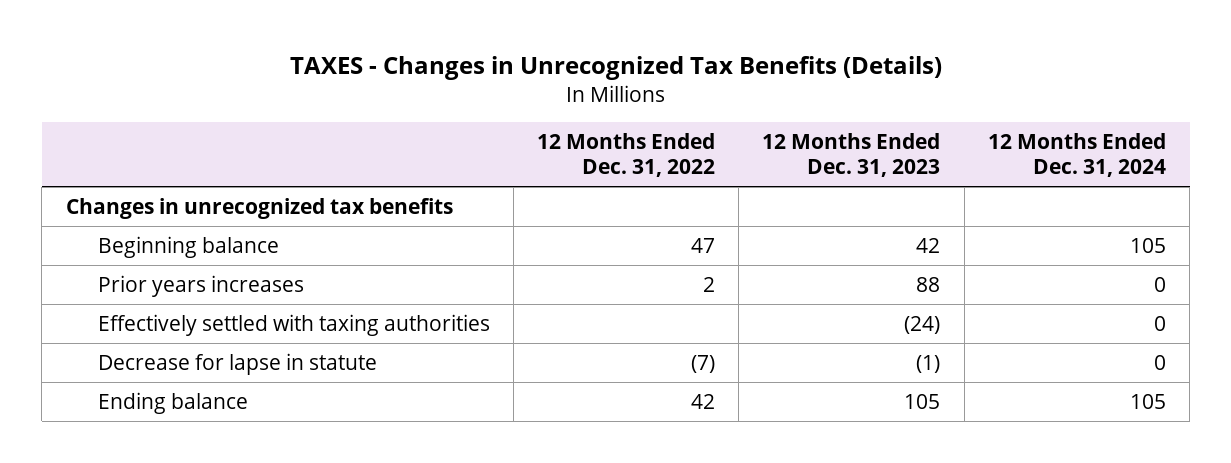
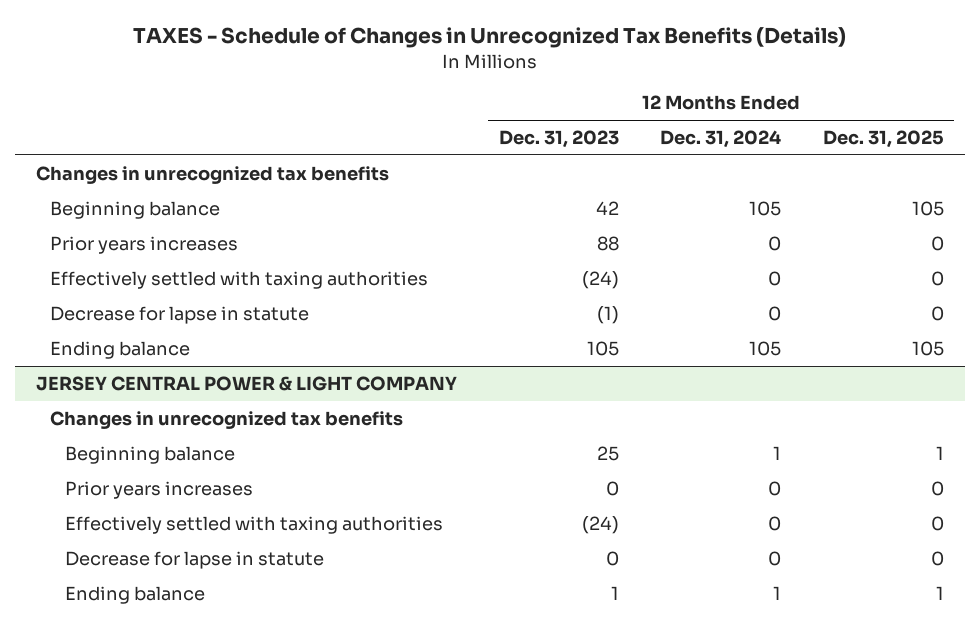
[289,55,942,80] TAXES - Changes in Unrecognized Tax Benefits (Details) -> [133,27,847,49] TAXES - Schedule of Changes in Unrecognized Tax Benefits (Details)
[536,133,715,178] 12 Months Ended Dec. 31, 2022 -> none
none -> [822,129,944,148] Dec. 31, 2025
none -> [36,375,458,391] JERSEY CENTRAL POWER & LIGHT COMPANY
none -> [50,410,404,429] Changes in unrecognized tax benefits
none -> [64,445,235,464] Beginning balance
none -> [64,480,253,499] Prior years increases
none -> [64,515,443,534] Effectively settled with taxing authorities
none -> [64,550,324,569] Decrease for lapse in statute
none -> [64,585,205,604] Ending balance

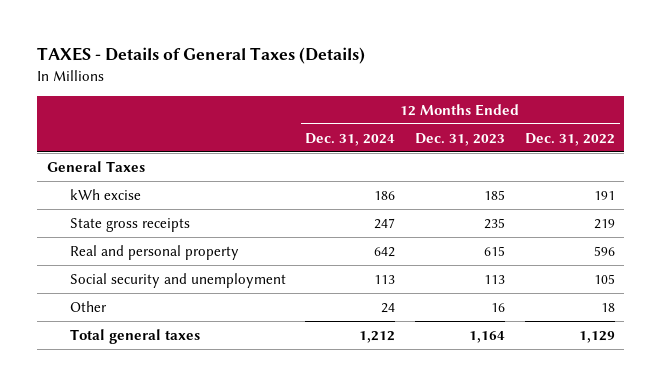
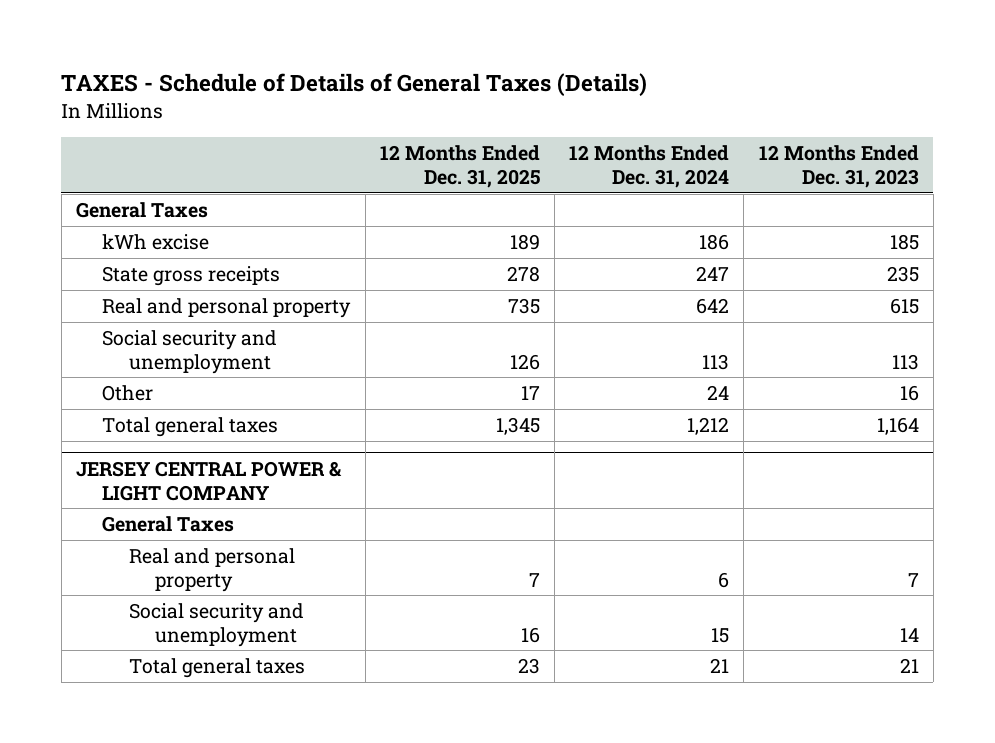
[37,47,366,65] TAXES - Details of General Taxes (Details) -> [61,73,648,97] TAXES - Schedule of Details of General Taxes (Details)
[524,132,615,146] Dec. 31, 2022 -> none
none -> [379,144,540,188] 12 Months Ended Dec. 31, 2025
none -> [75,460,342,501] JERSEY CENTRAL POWER & LIGHT COMPANY
none -> [102,515,235,532] General Taxes
none -> [128,547,295,592] Real and personal property
none -> [128,602,304,647] Social security and unemployment
none -> [128,657,305,678] Total general taxes

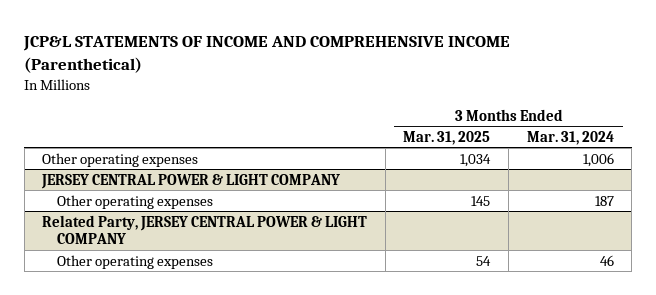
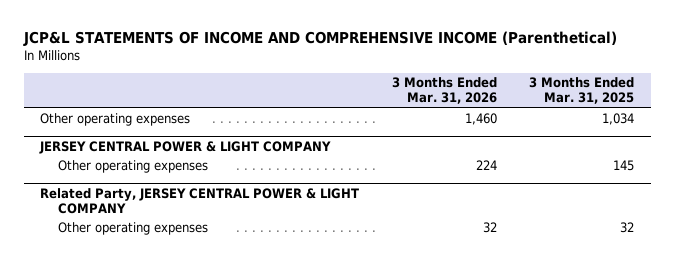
[526,130,614,145] Mar. 31, 2024 -> none
none -> [391,77,497,105] 3 Months Ended Mar. 31, 2026
[476,255,492,266] 54 -> [620,222,635,234] 32

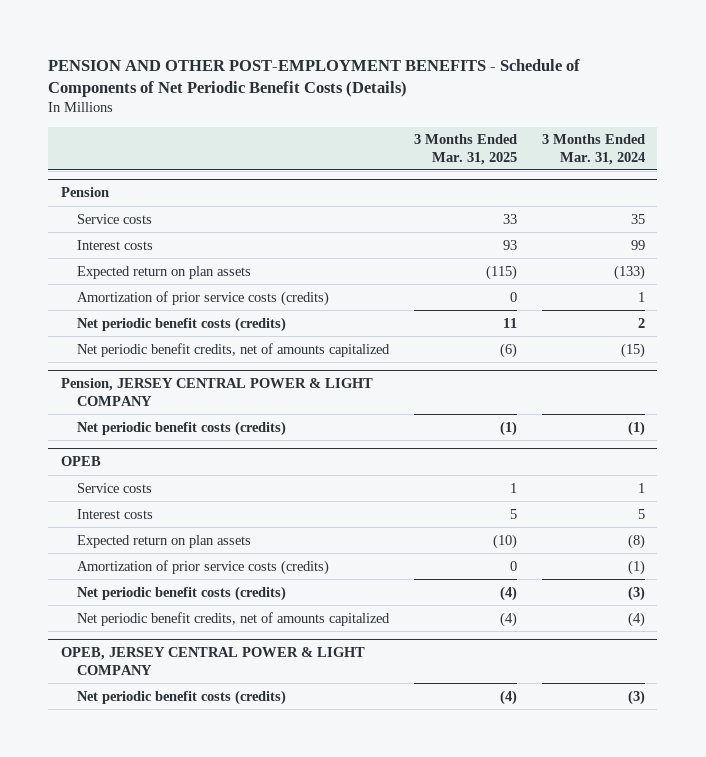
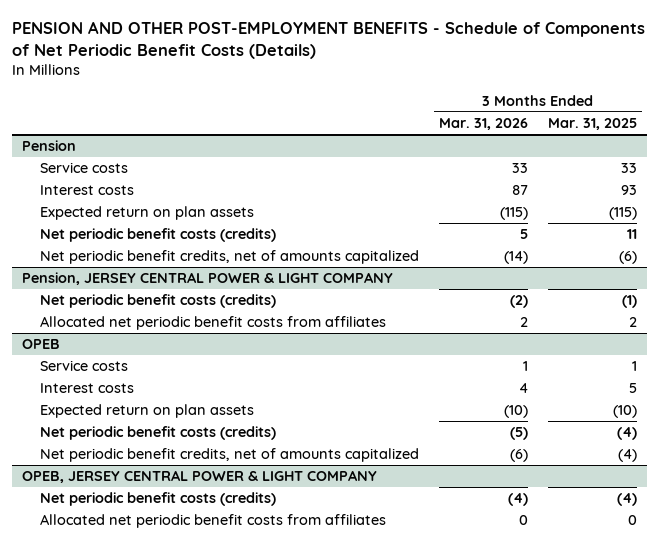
[541,134,645,165] 3 Months Ended Mar. 31, 2024 -> none
none -> [439,118,529,131] Mar. 31, 2026
[77,290,330,306] Amortization of prior service costs (credits) -> none
none -> [40,316,387,331] Allocated net periodic benefit costs from affiliates
[77,559,330,575] Amortization of prior service costs (credits) -> none
none -> [40,514,387,529] Allocated net periodic benefit costs from affiliates

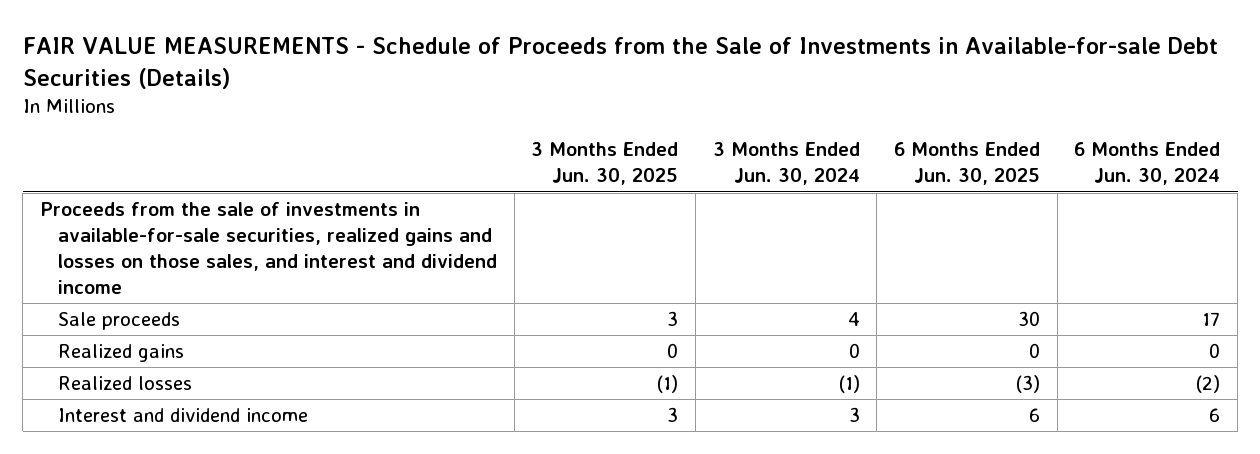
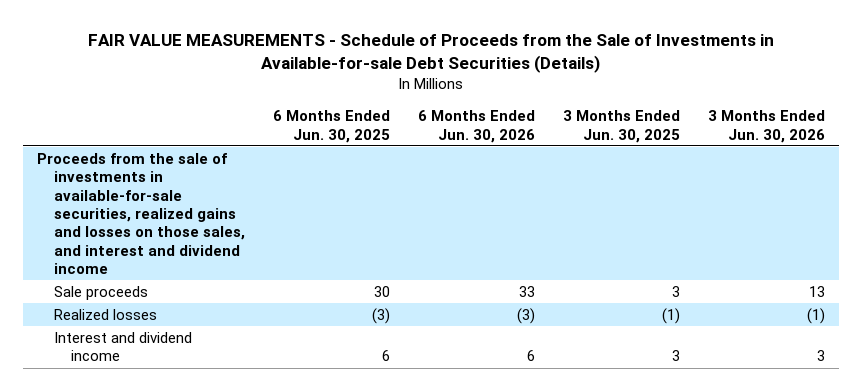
[712,142,860,186] 3 Months Ended Jun. 30, 2024 -> none
[1074,142,1221,186] 6 Months Ended Jun. 30, 2024 -> none
none -> [417,110,535,143] 6 Months Ended Jun. 30, 2026
none -> [707,110,825,143] 3 Months Ended Jun. 30, 2026
[57,344,184,363] Realized gains -> none

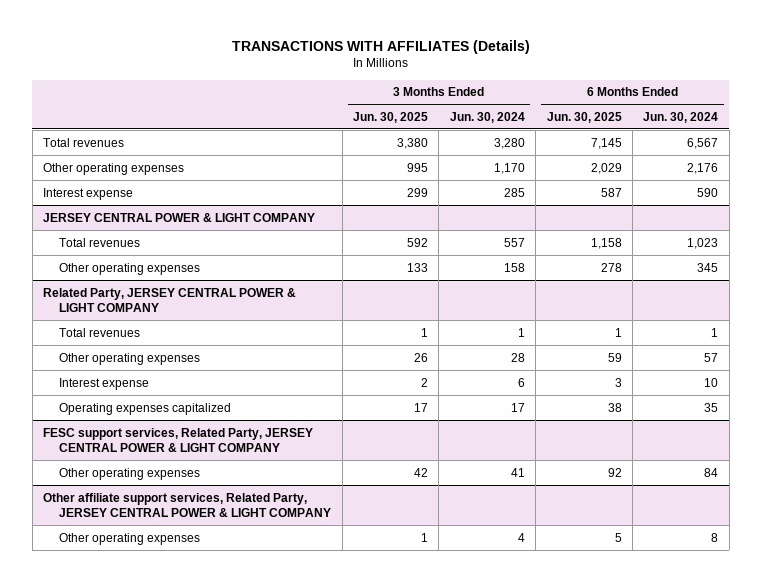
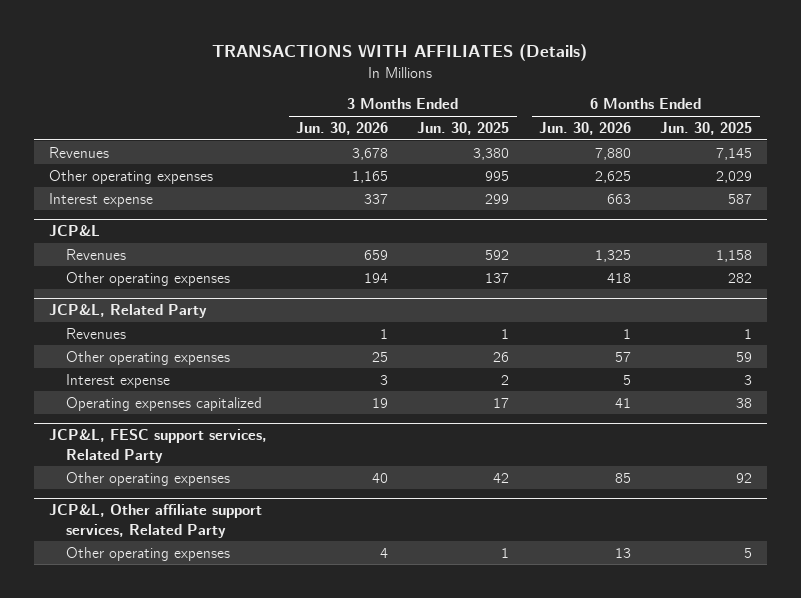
[449,111,525,123] Jun. 30, 2024 -> none
[643,111,719,123] Jun. 30, 2024 -> none
none -> [296,121,389,135] Jun. 30, 2026
none -> [538,121,631,135] Jun. 30, 2026
[43,137,125,147] Total revenues -> [48,146,109,158] Revenues
[43,287,297,312] Related Party, JERSEY CENTRAL POWER & LIGHT COMPANY -> none
[43,212,316,222] JERSEY CENTRAL POWER & LIGHT COMPANY -> [48,225,100,238] JCP&L
[59,237,141,247] Total revenues -> [66,248,127,260] Revenues
[406,262,428,272] 133 -> [485,272,510,283] 137
[600,262,622,272] 278 -> [728,272,753,283] 282
none -> [48,304,207,319] JCP&L, Related Party
[59,327,141,337] Total revenues -> [66,327,127,339] Revenues
[43,427,314,452] FESC support services, Related Party, JERSEY CENTRAL POWER & LIGHT COMPANY -> none
none -> [48,429,267,463] JCP&L, FESC support services, Related Party
[43,492,332,517] Other affiliate support services, Related Party, JERSEY CENTRAL POWER & LIGHT COMPANY -> none
none -> [48,504,262,538] JCP&L, Other affiliate support services, Related Party

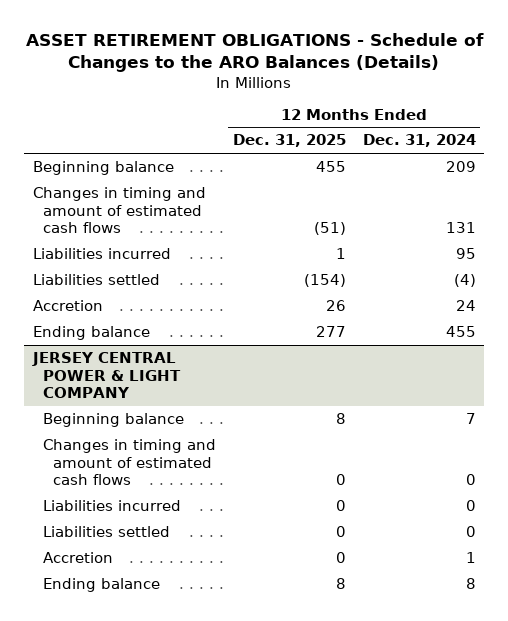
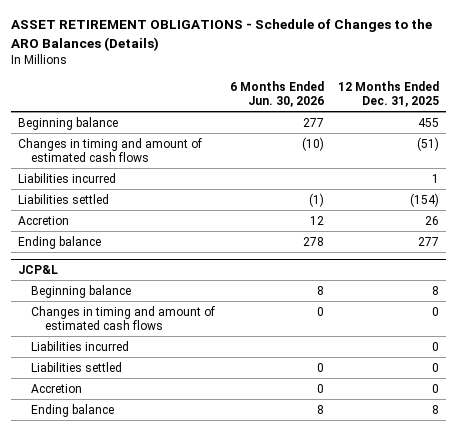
[362,134,476,148] Dec. 31, 2024 -> none
none -> [229,80,324,107] 6 Months Ended Jun. 30, 2026
[31,351,181,399] JERSEY CENTRAL POWER & LIGHT COMPANY -> [17,264,58,274] JCP&L

